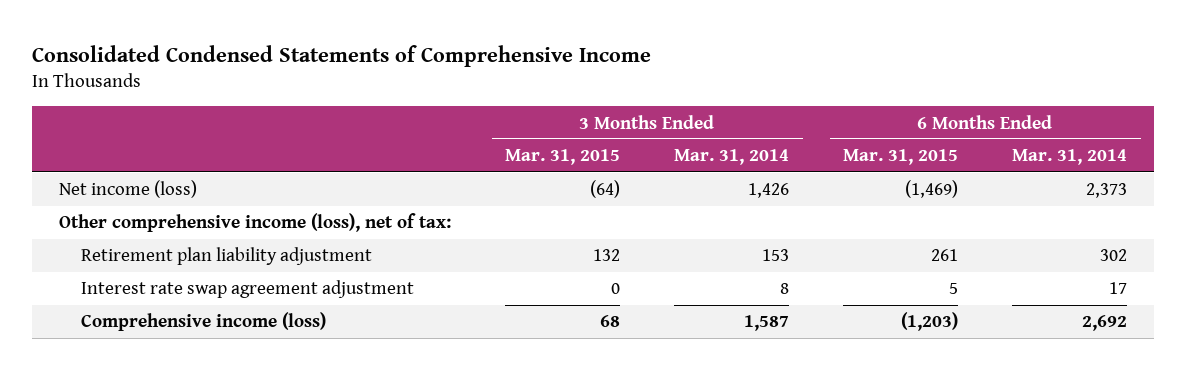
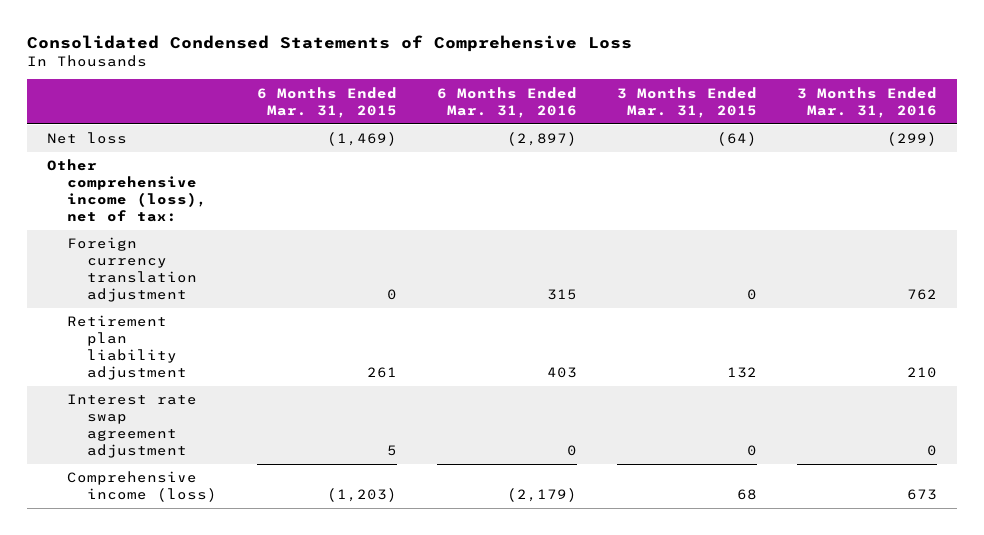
[32,44,652,67] Consolidated Condensed Statements of Comprehensive Income -> [26,34,632,52] Consolidated Condensed Statements of Comprehensive Loss
[674,149,790,166] Mar. 31, 2014 -> none
[1012,149,1128,166] Mar. 31, 2014 -> none
none -> [436,86,577,118] 6 Months Ended Mar. 31, 2016
none -> [797,86,938,118] 3 Months Ended Mar. 31, 2016
[59,180,198,199] Net income (loss) -> [46,132,127,145] Net loss
none -> [66,237,197,303] Foreign currency translation adjustment

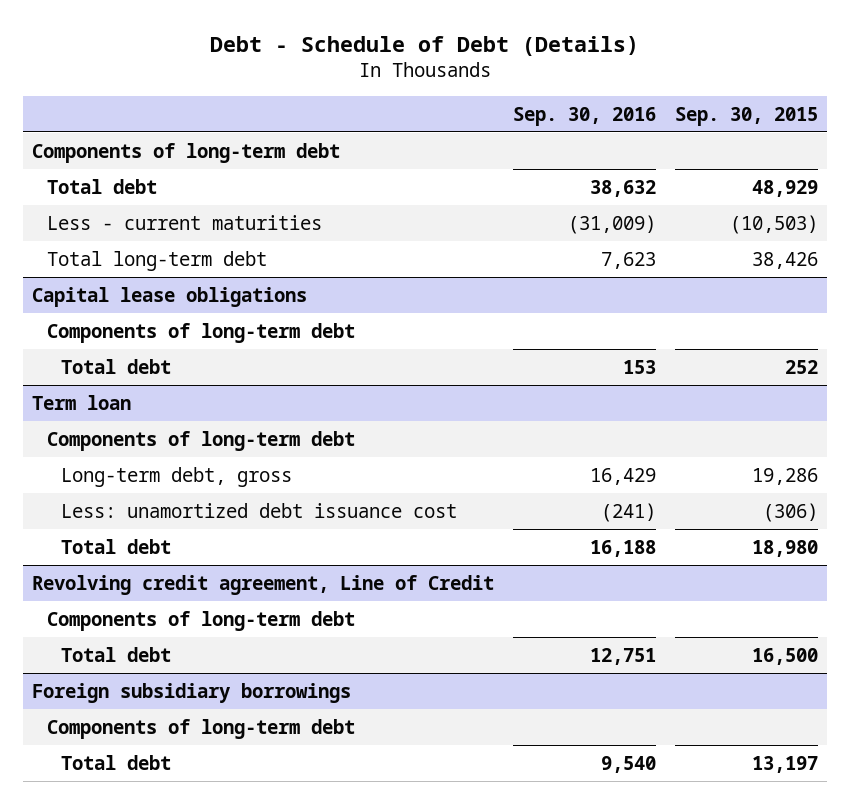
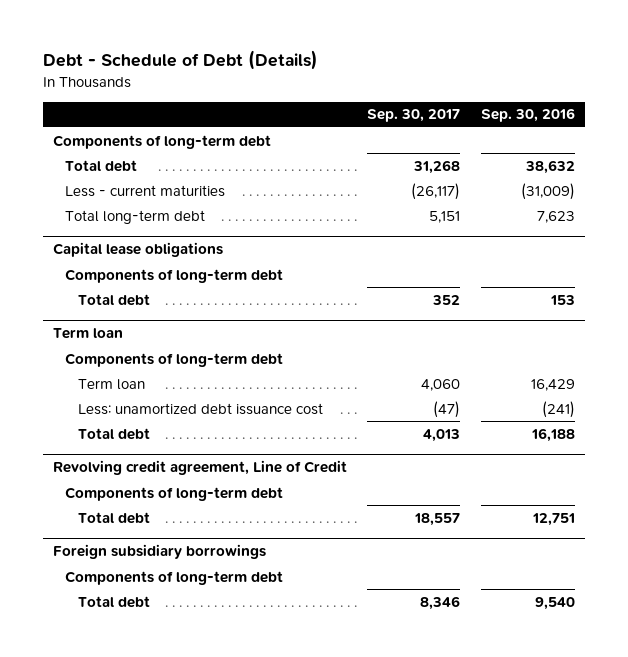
[674,106,818,126] Sep. 30, 2015 -> none
none -> [367,109,461,123] Sep. 30, 2017
[60,466,292,487] Long-term debt, gross -> [77,378,145,390] Term loan

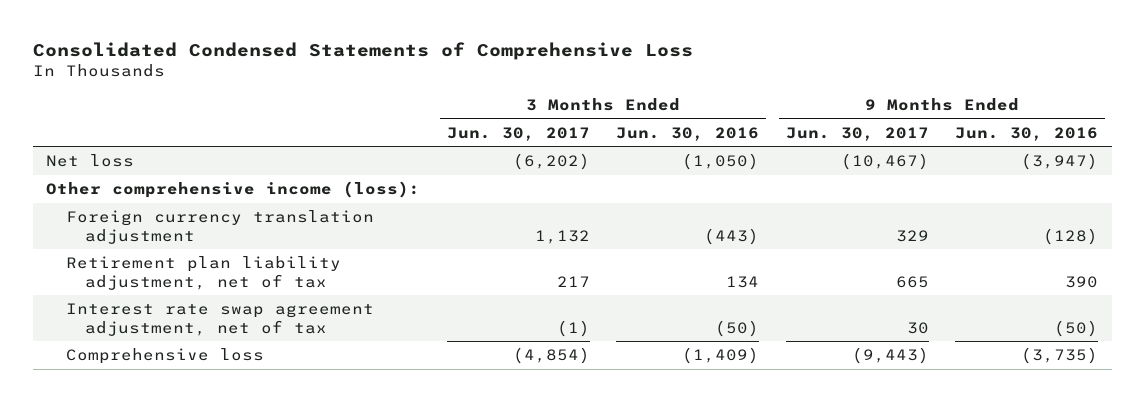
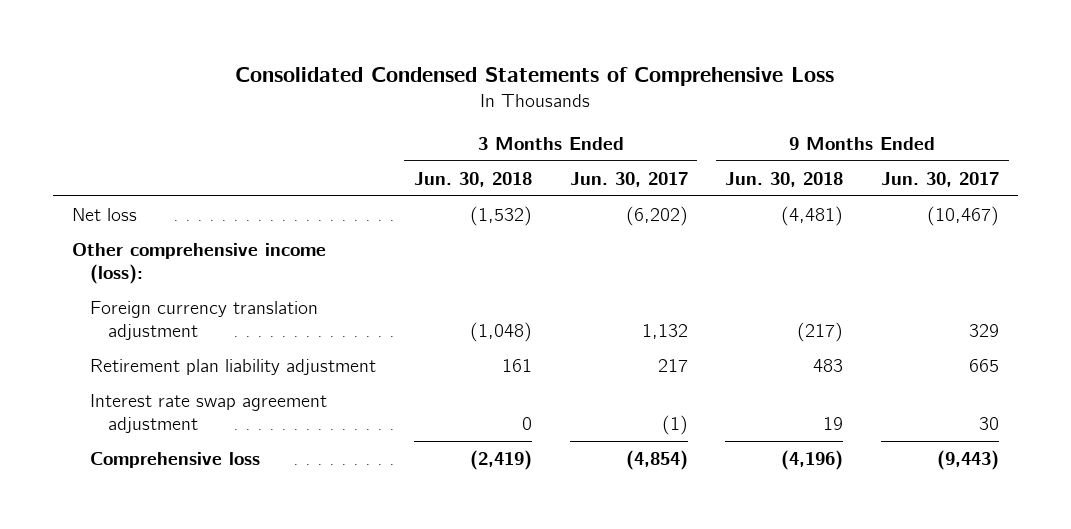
[616,126,760,141] Jun. 30, 2016 -> none
[955,126,1099,141] Jun. 30, 2016 -> none
none -> [413,171,532,187] Jun. 30, 2018
none -> [725,171,844,187] Jun. 30, 2018
[65,256,341,290] Retirement plan liability adjustment, net of tax -> [89,358,376,375] Retirement plan liability adjustment
[65,303,374,336] Interest rate swap agreement adjustment, net of tax -> [89,393,327,433] Interest rate swap agreement adjustment

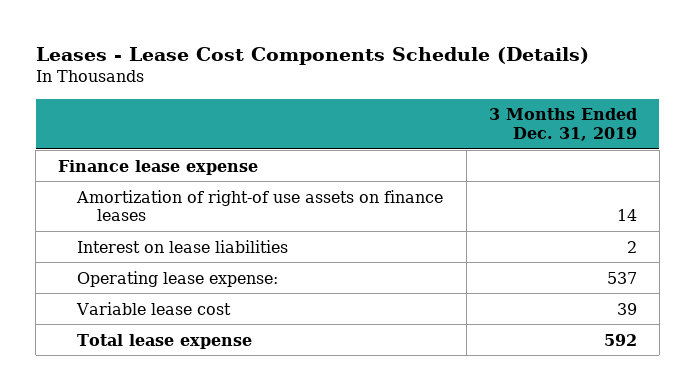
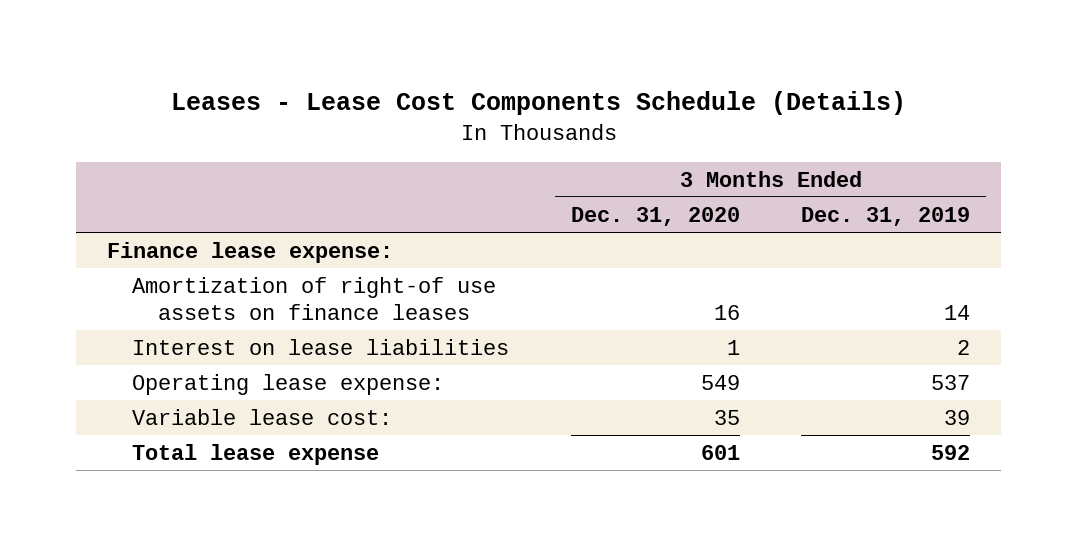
none -> [570,206,740,226] Dec. 31, 2020
[58,159,259,175] Finance lease expense -> [107,241,394,263] Finance lease expense:
[76,301,232,315] Variable lease cost -> [132,408,393,425] Variable lease cost:

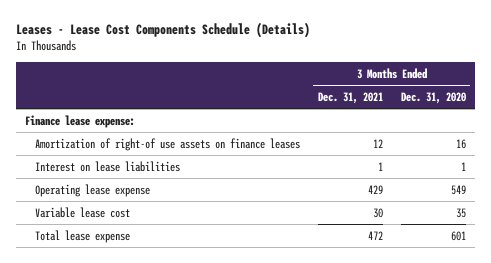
[801,206,971,226] Dec. 31, 2019 -> none
none -> [317,91,383,104] Dec. 31, 2021
[132,373,445,395] Operating lease expense: -> [35,183,151,197] Operating lease expense
[132,408,393,425] Variable lease cost: -> [35,206,131,218] Variable lease cost

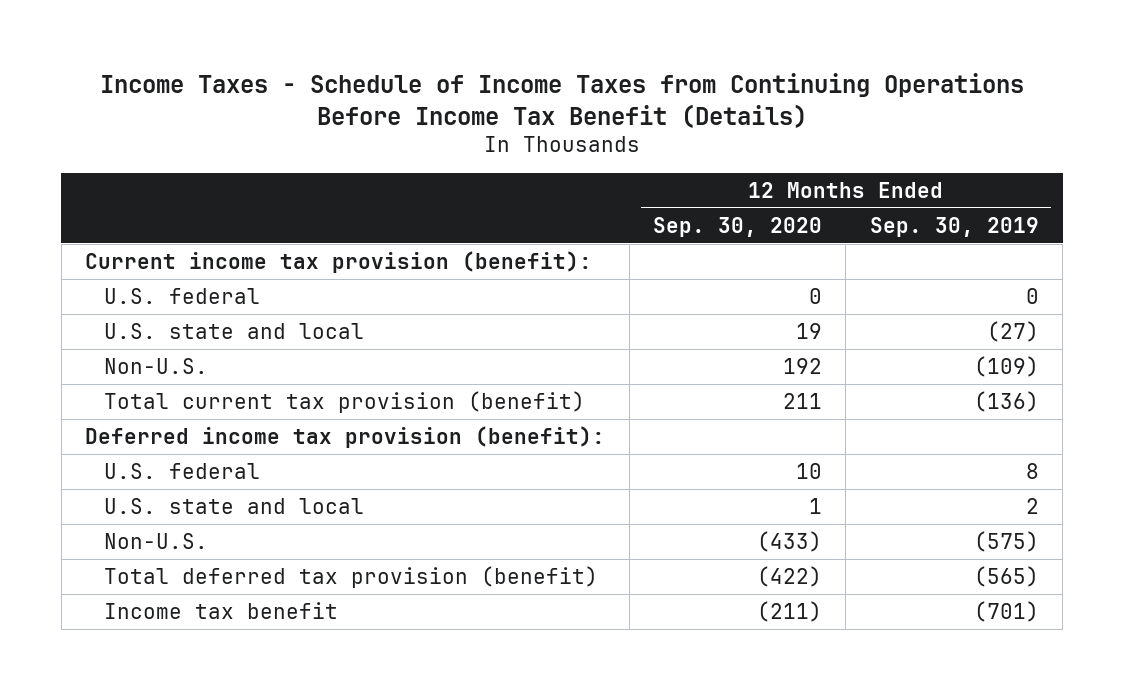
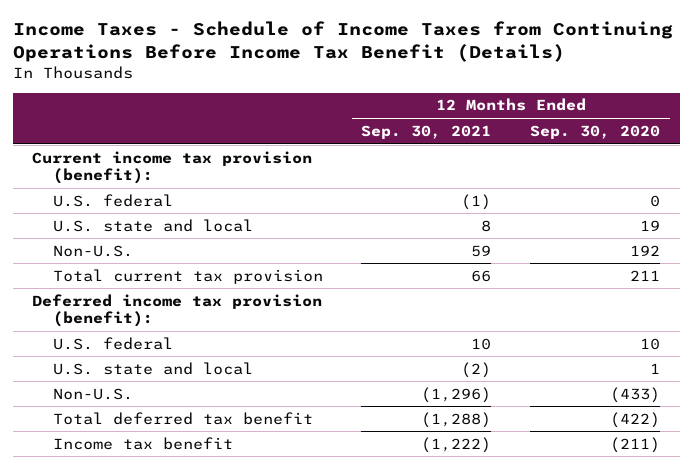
[869,216,1039,237] Sep. 30, 2019 -> none
none -> [361,124,492,139] Sep. 30, 2021
[103,390,585,413] Total current tax provision (benefit) -> [52,268,323,284] Total current tax provision
[103,565,598,588] Total deferred tax provision (benefit) -> [52,411,313,425] Total deferred tax benefit

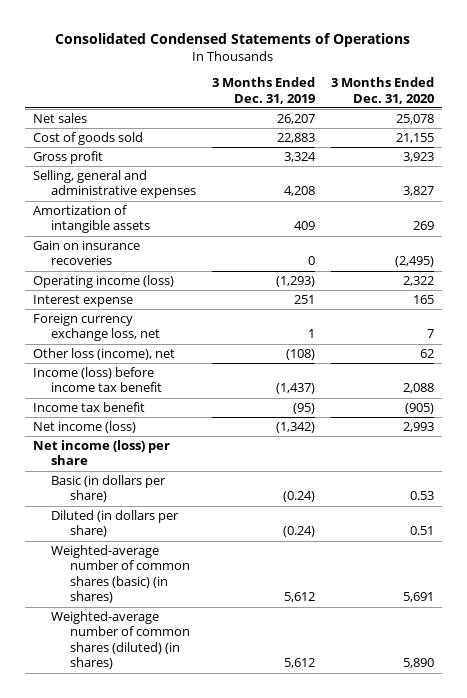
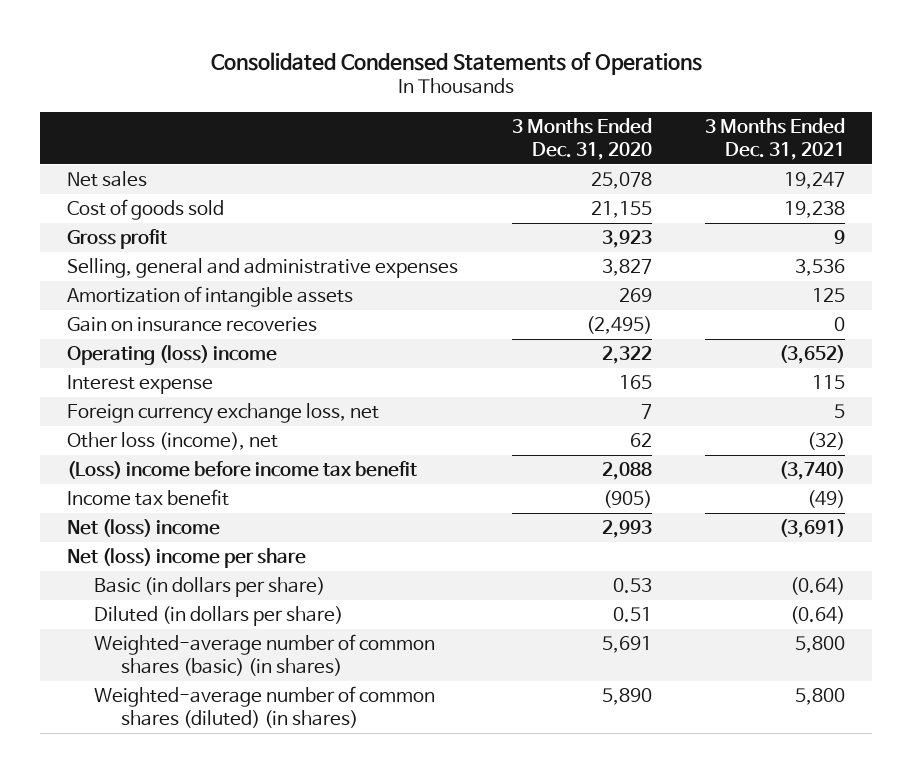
[212,77,316,104] 3 Months Ended Dec. 31, 2019 -> none
none -> [705,117,846,160] 3 Months Ended Dec. 31, 2021
[33,274,175,288] Operating income (loss) -> [66,345,277,366] Operating (loss) income
[33,366,163,393] Income (loss) before income tax benefit -> [66,461,417,480] (Loss) income before income tax benefit
[33,420,137,433] Net income (loss) -> [66,519,220,538] Net (loss) income
[33,439,171,466] Net income (loss) per share -> [66,548,306,569] Net (loss) income per share

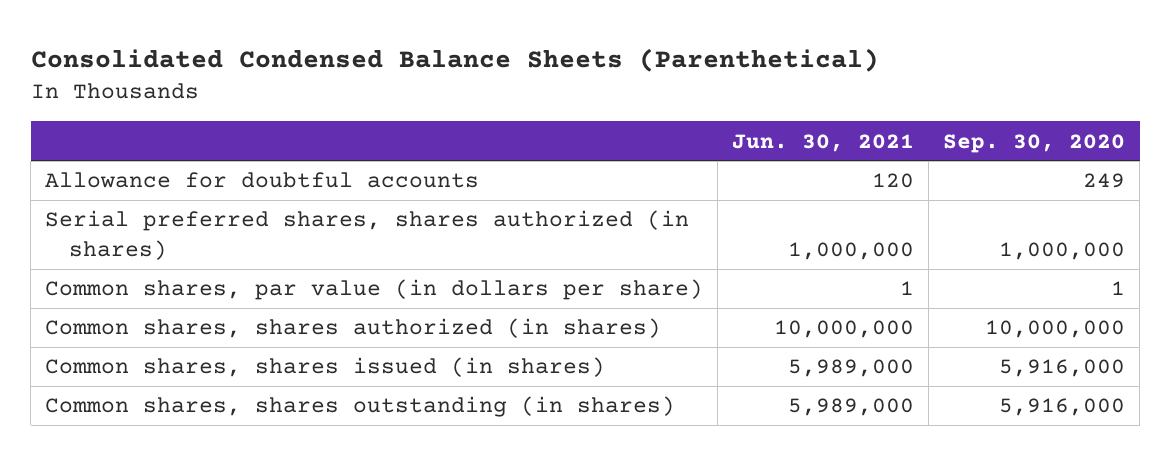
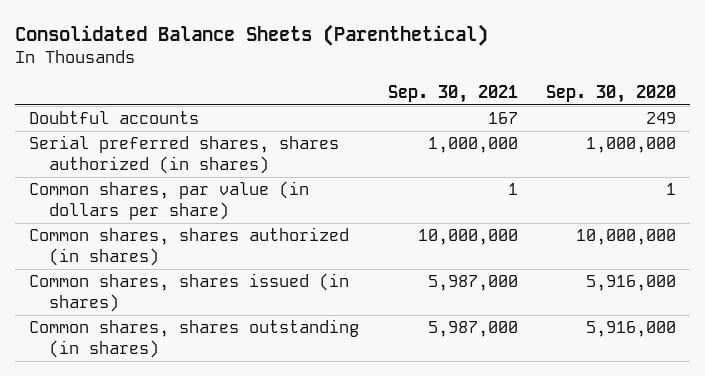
[30,47,879,72] Consolidated Condensed Balance Sheets (Parenthetical) -> [15,23,489,46] Consolidated Balance Sheets (Parenthetical)
[732,133,915,152] Jun. 30, 2021 -> none
none -> [387,84,518,103] Sep. 30, 2021
[45,172,480,189] Allowance for doubtful accounts -> [29,111,200,125] Doubtful accounts

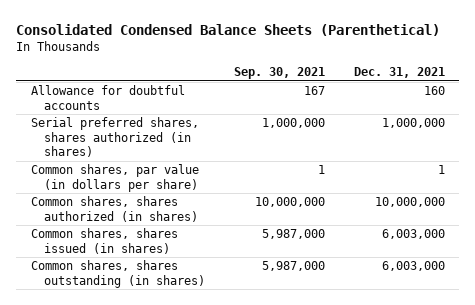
[15,23,489,46] Consolidated Balance Sheets (Parenthetical) -> [16,23,441,36] Consolidated Condensed Balance Sheets (Parenthetical)
[545,84,676,103] Sep. 30, 2020 -> none
none -> [353,67,445,79] Dec. 31, 2021
[29,111,200,125] Doubtful accounts -> [30,85,185,110] Allowance for doubtful accounts

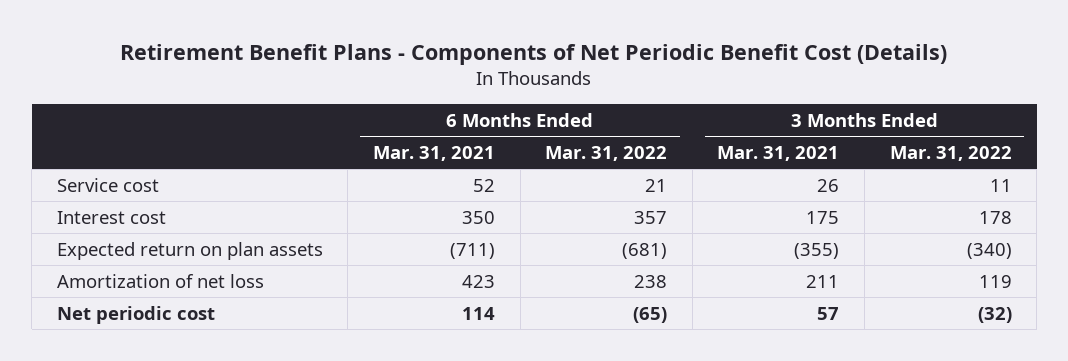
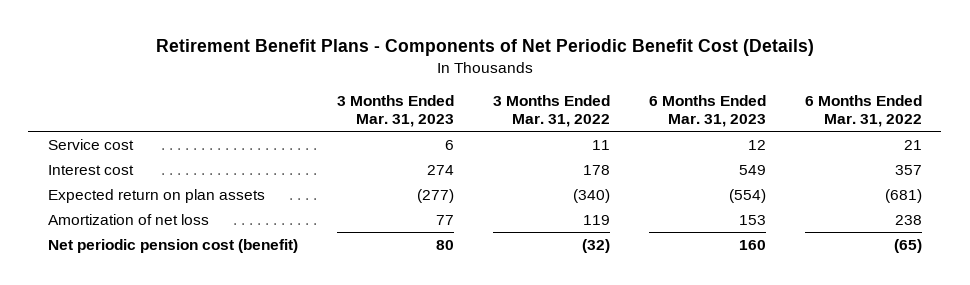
[372,145,495,161] Mar. 31, 2021 -> none
[717,145,840,161] Mar. 31, 2021 -> none
none -> [336,95,454,127] 3 Months Ended Mar. 31, 2023
none -> [648,95,766,127] 6 Months Ended Mar. 31, 2023
[56,305,215,324] Net periodic cost -> [47,238,298,253] Net periodic pension cost (benefit)

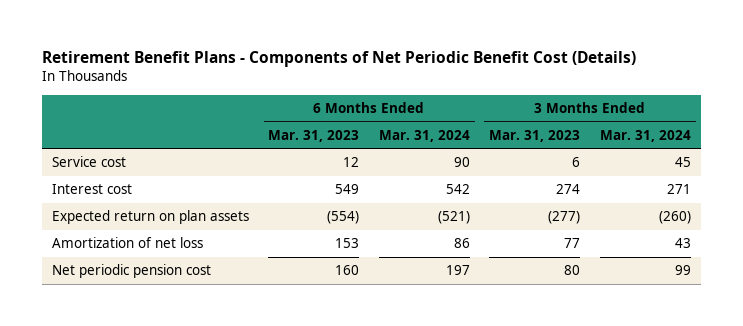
[492,95,610,127] 3 Months Ended Mar. 31, 2022 -> none
[804,95,922,127] 6 Months Ended Mar. 31, 2022 -> none
none -> [378,129,470,142] Mar. 31, 2024
none -> [599,129,691,142] Mar. 31, 2024
[47,238,298,253] Net periodic pension cost (benefit) -> [51,264,211,279] Net periodic pension cost

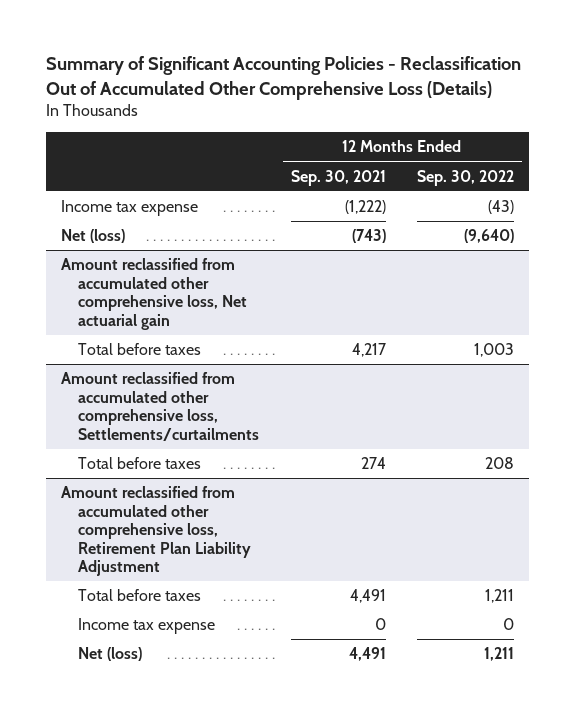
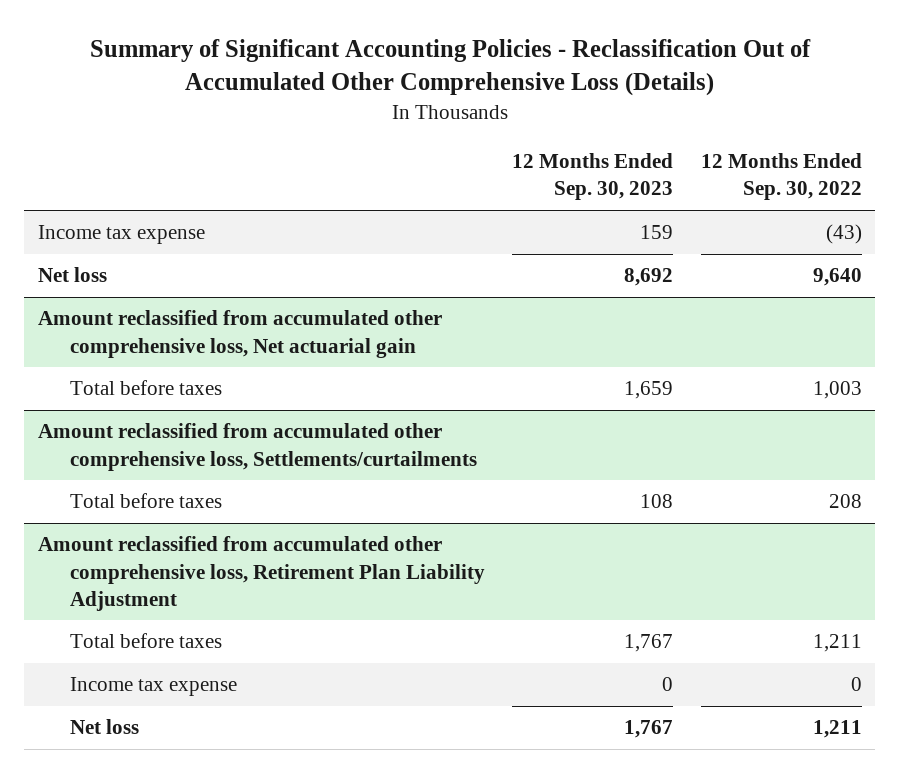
[290,169,386,186] Sep. 30, 2021 -> none
none -> [512,153,674,201] 12 Months Ended Sep. 30, 2023
[61,229,126,244] Net (loss) -> [37,267,107,283] Net loss
[463,229,514,244] (9,640) -> [812,268,862,287] 9,640
[78,647,143,662] Net (loss) -> [70,719,140,735] Net loss

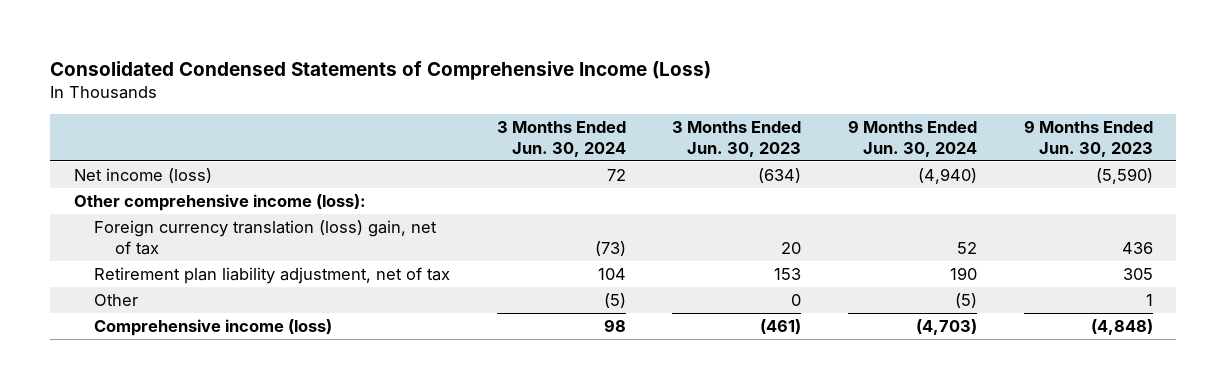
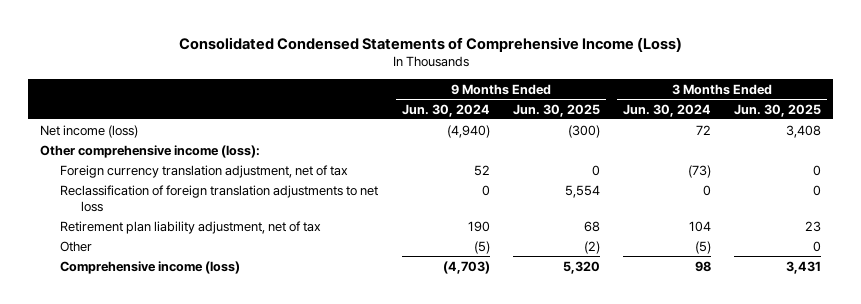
[672,120,802,158] 3 Months Ended Jun. 30, 2023 -> none
[1023,119,1153,158] 9 Months Ended Jun. 30, 2023 -> none
none -> [512,103,600,117] Jun. 30, 2025
none -> [734,103,822,117] Jun. 30, 2025
[94,219,438,255] Foreign currency translation (loss) gain, net of tax -> [60,164,349,178] Foreign currency translation adjustment, net of tax
none -> [60,184,379,212] Reclassification of foreign translation adjustments to net loss

